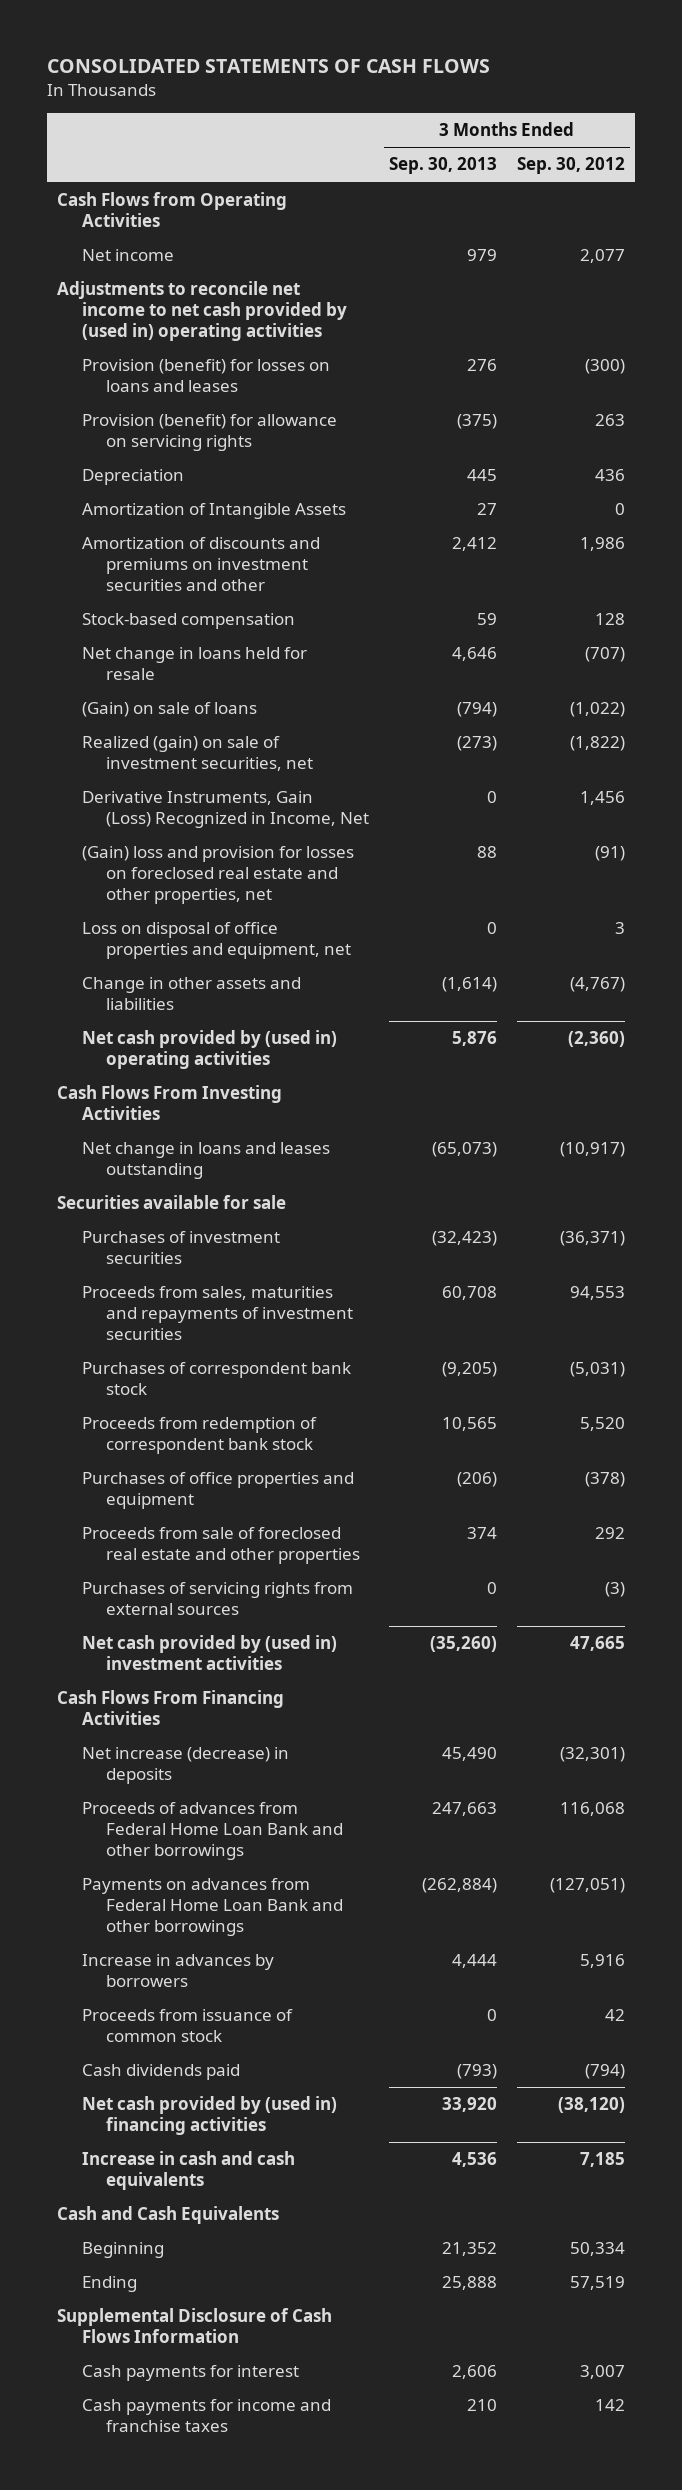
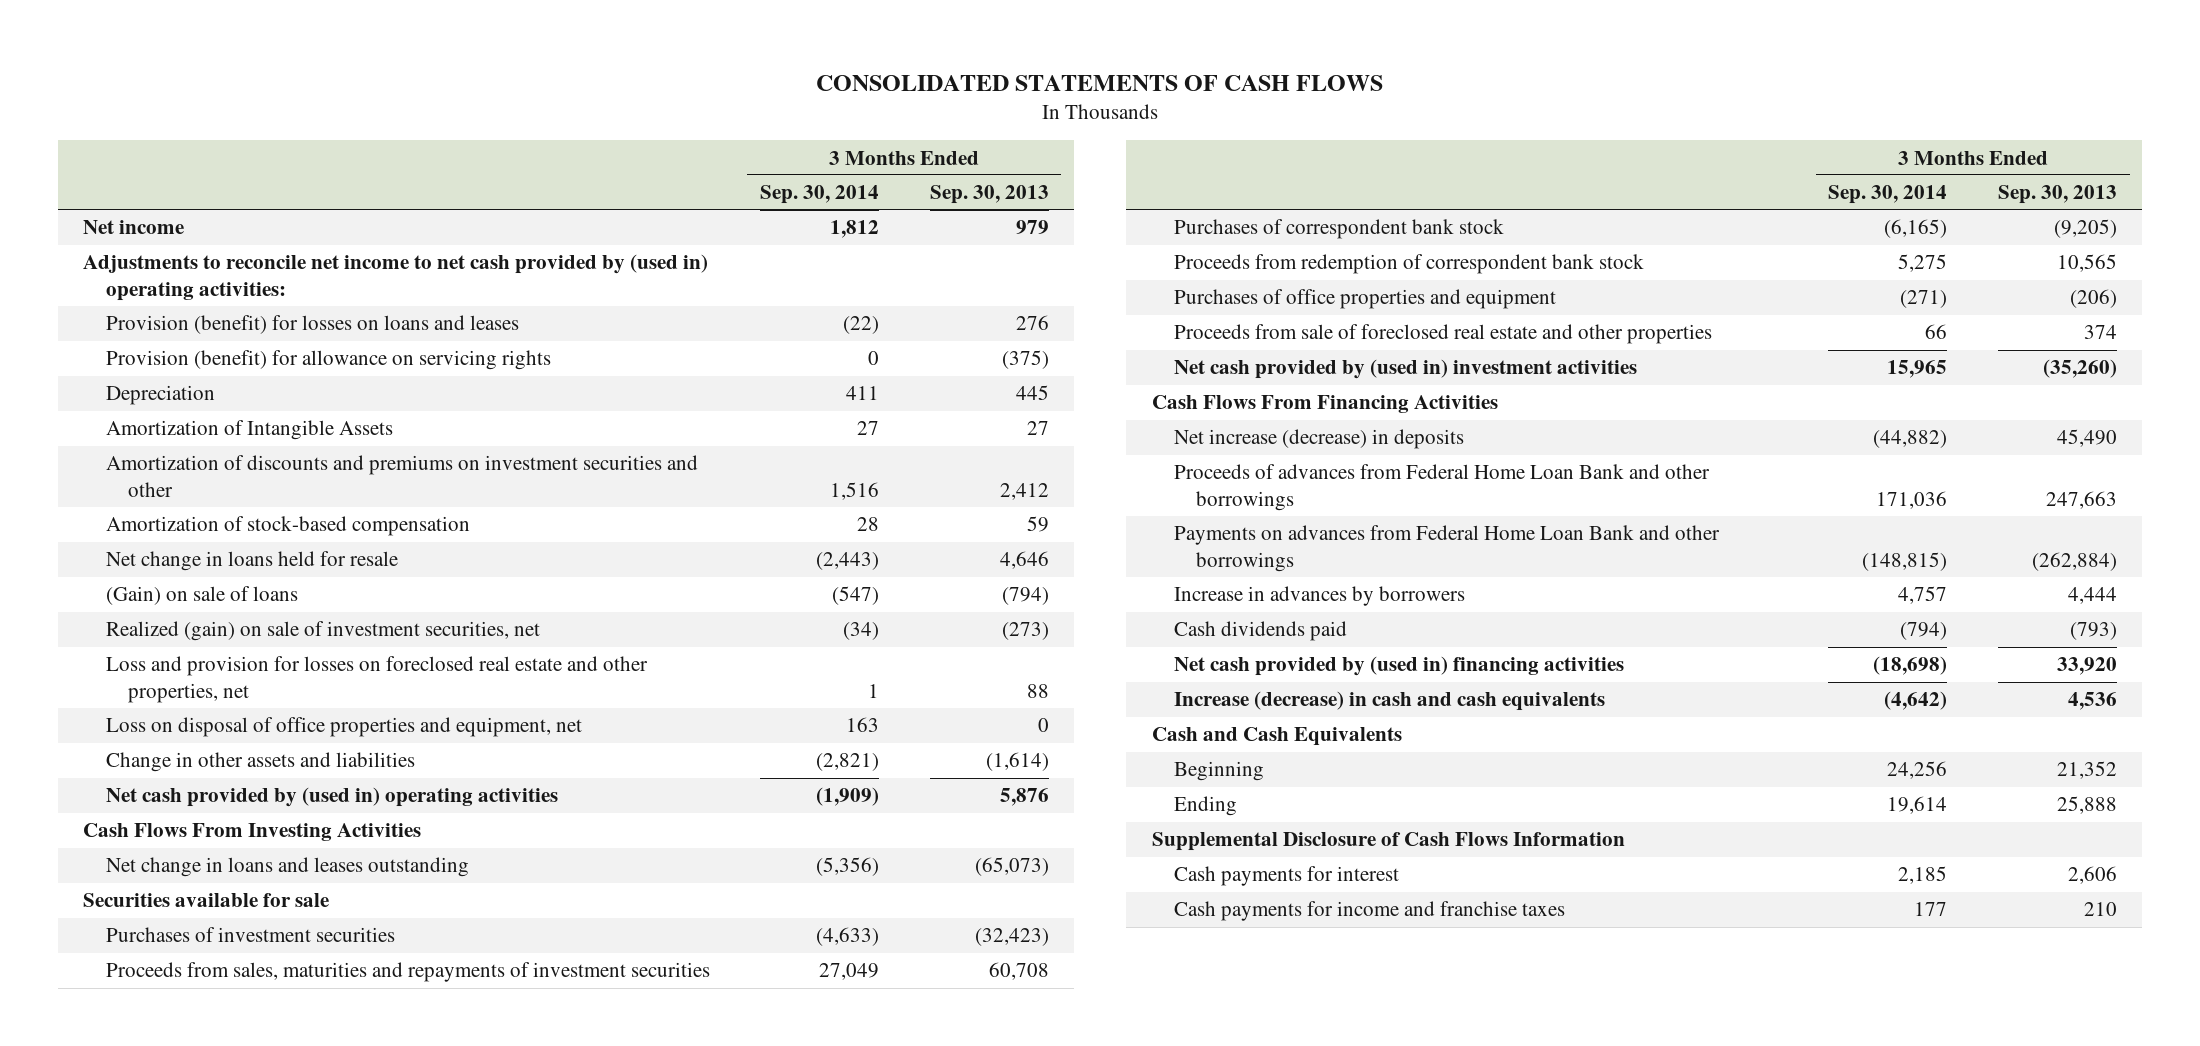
[516,157,625,175] Sep. 30, 2012 -> none
none -> [760,185,880,205] Sep. 30, 2014
[56,192,287,228] Cash Flows from Operating Activities -> none
[56,281,347,342] Adjustments to reconcile net income to net cash provided by (used in) operating activities -> [83,254,709,301] Adjustments to reconcile net income to net cash provided by (used in) operating activities:
[81,613,295,630] Stock-based compensation -> [105,516,470,537] Amortization of stock-based compensation
[81,791,370,829] Derivative Instruments, Gain (Loss) Recognized in Income, Net -> none
[81,846,354,905] (Gain) loss and provision for losses on foreclosed real estate and other properties, net -> [105,656,648,703] Loss and provision for losses on foreclosed real estate and other properties, net
[81,1582,353,1616] Purchases of servicing rights from external sources -> none
[81,2009,293,2043] Proceeds from issuance of common stock -> none
[81,2151,295,2191] Increase in cash and cash equivalents -> [1173,691,1605,712] Increase (decrease) in cash and cash equivalents

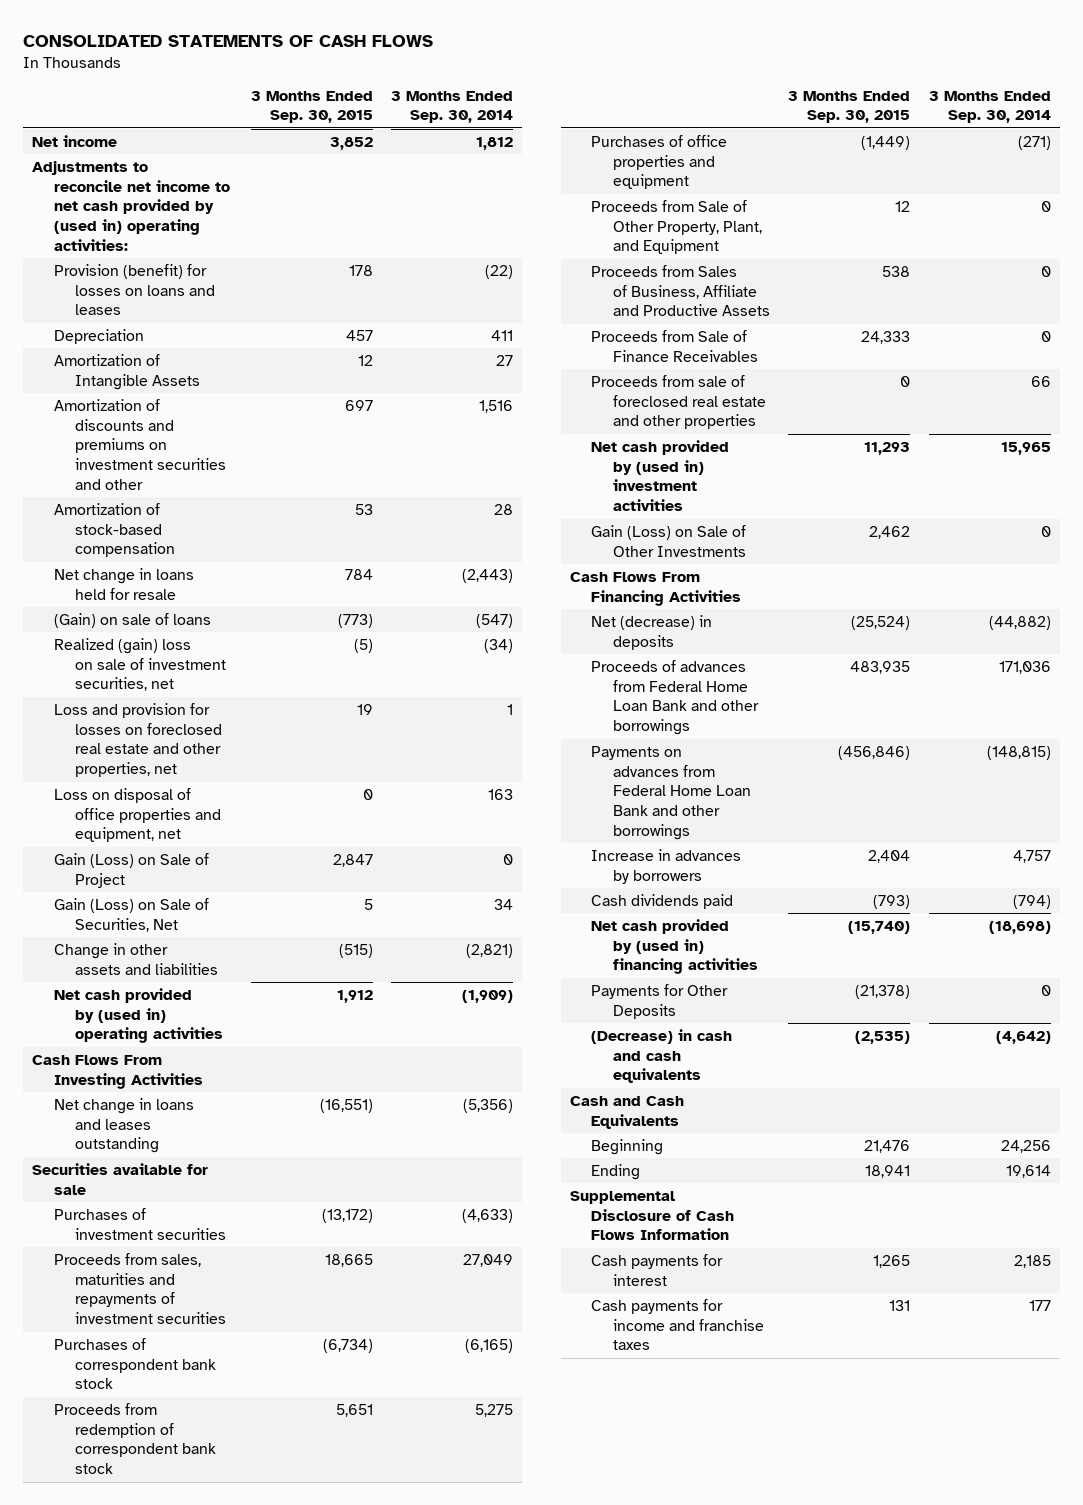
[929,185,1049,205] Sep. 30, 2013 -> none
none -> [250,90,373,124] 3 Months Ended Sep. 30, 2015
[105,350,551,371] Provision (benefit) for allowance on servicing rights -> none
[105,621,540,642] Realized (gain) on sale of investment securities, net -> [53,637,227,692] Realized (gain) loss on sale of investment securities, net
none -> [53,852,209,888] Gain (Loss) on Sale of Project
none -> [53,897,209,932] Gain (Loss) on Sale of Securities, Net
none -> [591,199,762,255] Proceeds from Sale of Other Property, Plant, and Equipment
none -> [591,264,770,317] Proceeds from Sales of Business, Affiliate and Productive Assets
none -> [591,329,758,362] Proceeds from Sale of Finance Receivables
none -> [591,524,747,557] Gain (Loss) on Sale of Other Investments
[1173,429,1464,450] Net increase (decrease) in deposits -> [591,614,713,650] Net (decrease) in deposits
none -> [591,983,729,1019] Payments for Other Deposits
[1173,691,1605,712] Increase (decrease) in cash and cash equivalents -> [591,1028,733,1084] (Decrease) in cash and cash equivalents

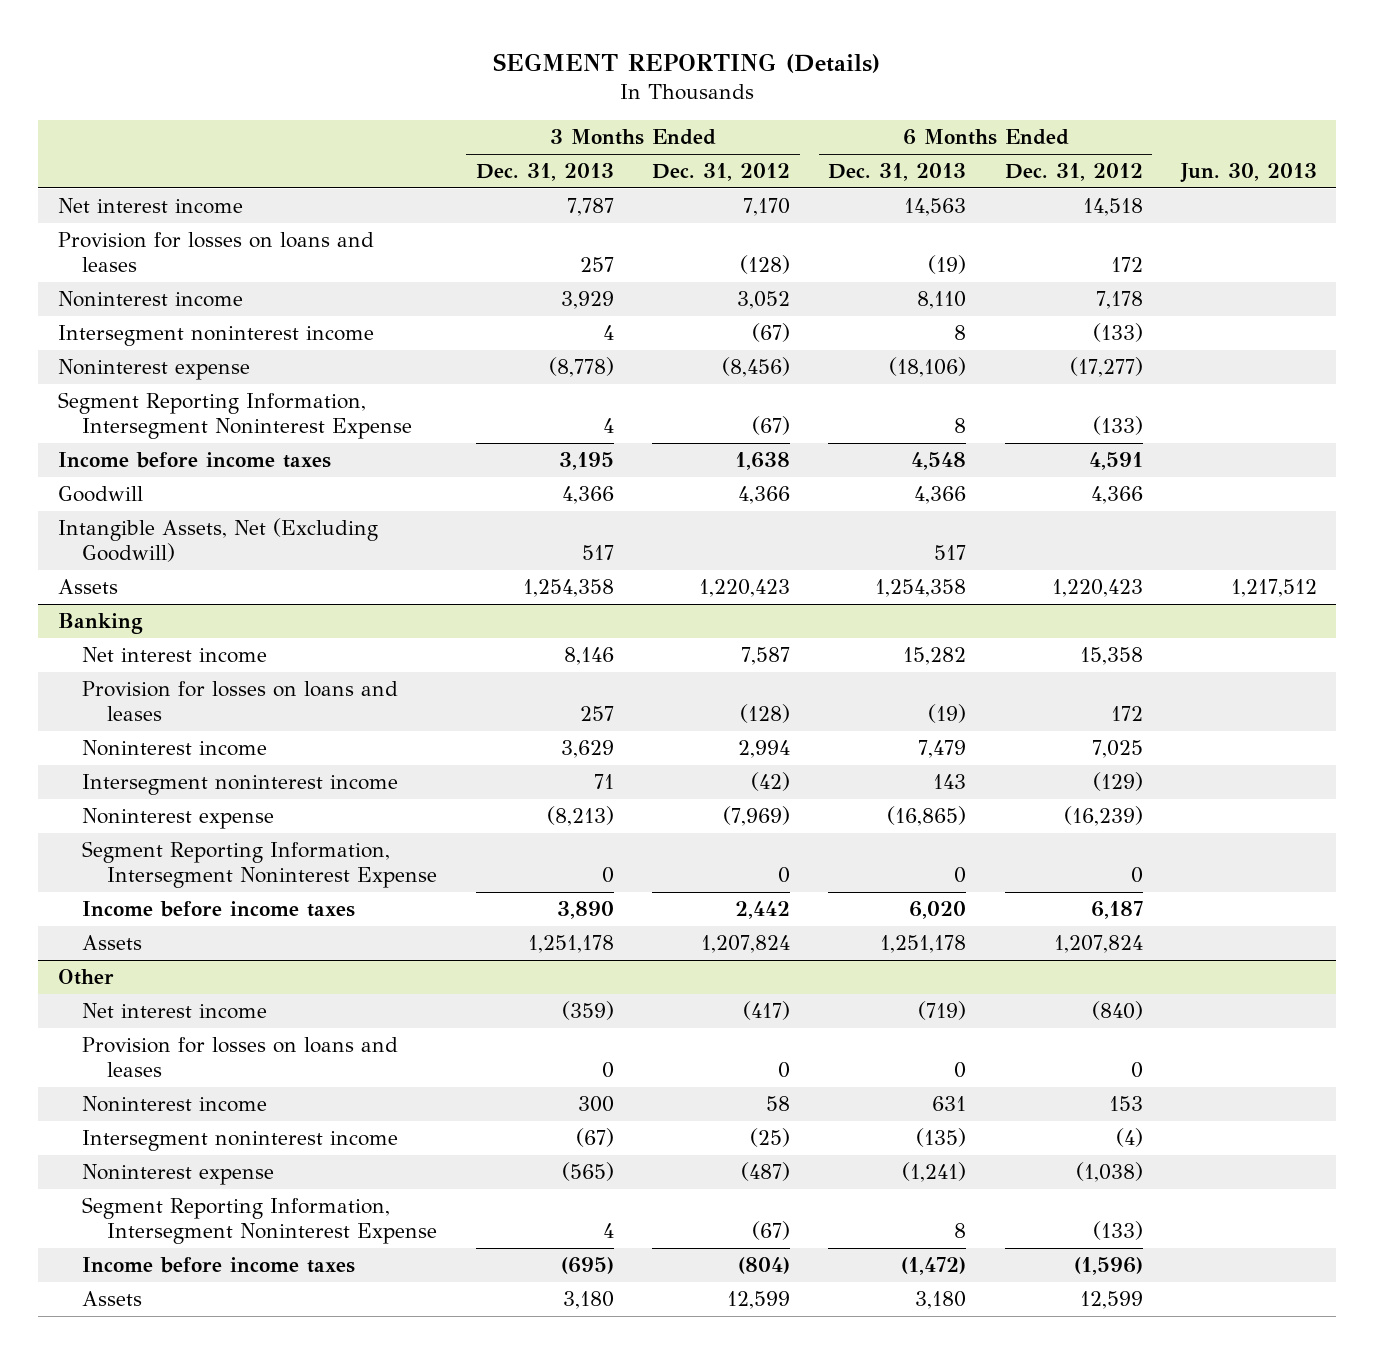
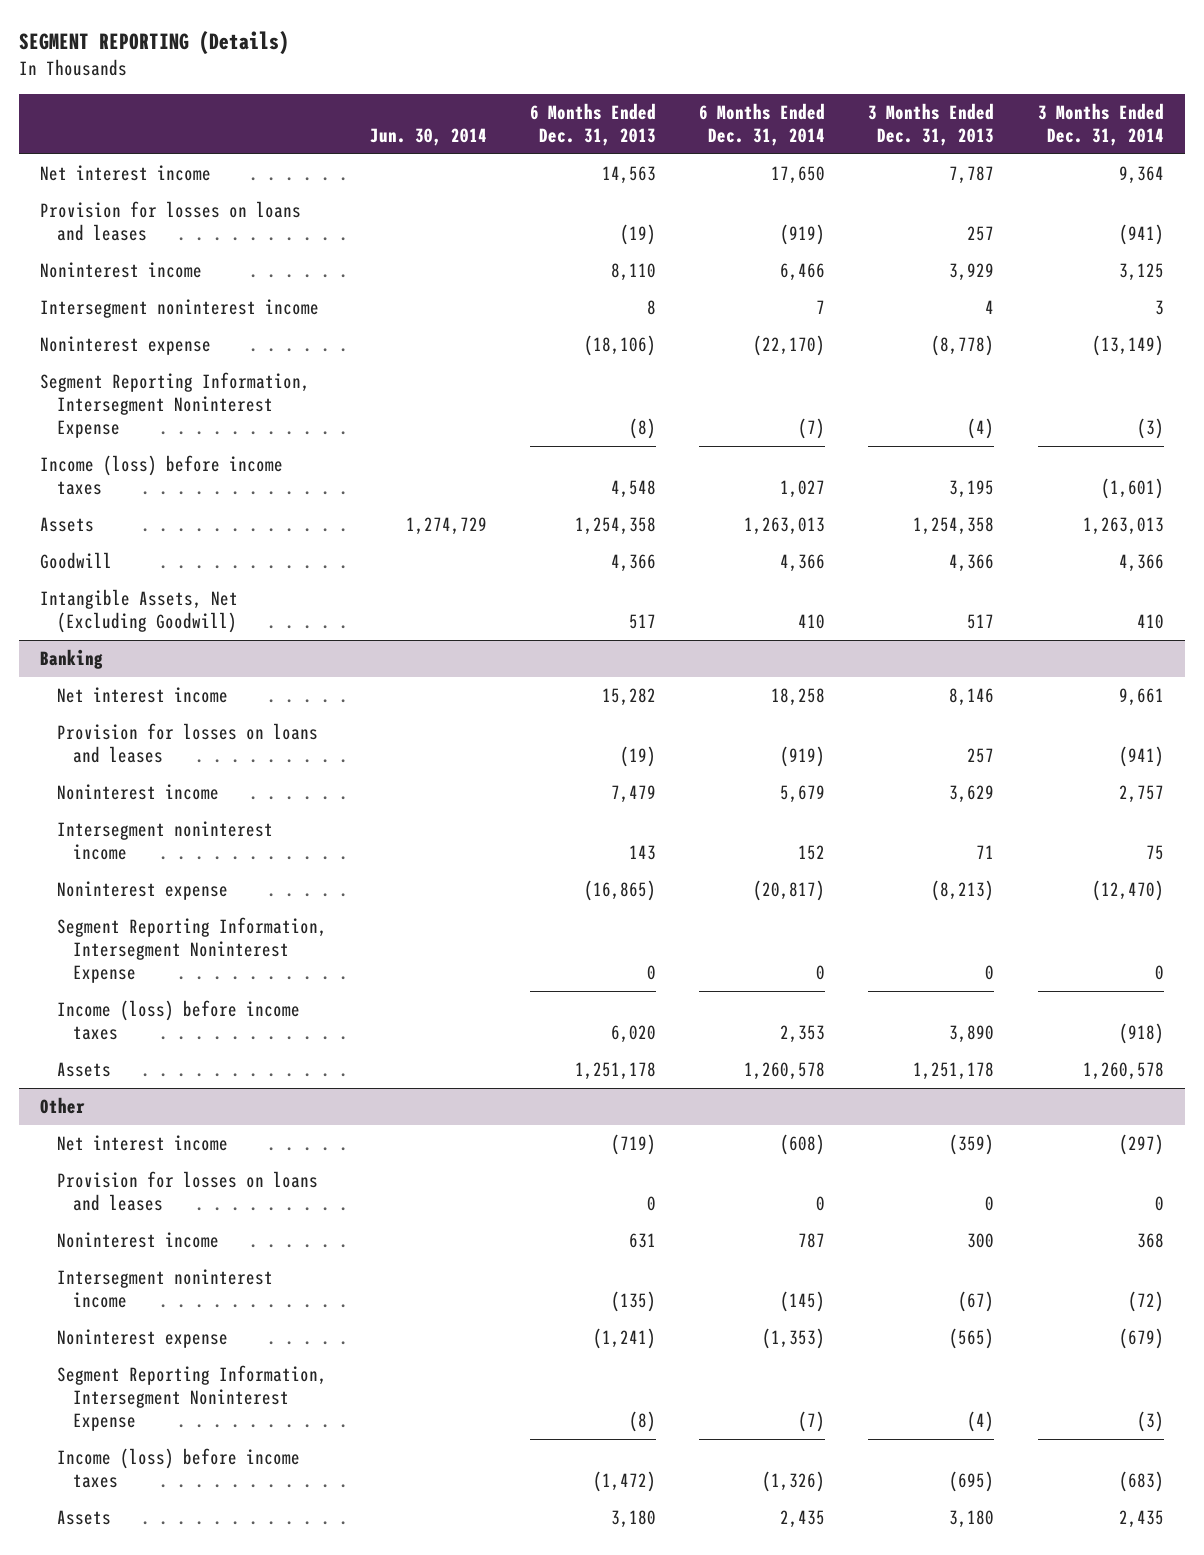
[651,163,790,182] Dec. 31, 2012 -> none
[1004,163,1143,182] Dec. 31, 2012 -> none
[1180,163,1318,184] Jun. 30, 2013 -> none
none -> [370,128,488,147] Jun. 30, 2014
none -> [699,103,826,147] 6 Months Ended Dec. 31, 2014
none -> [1037,103,1164,147] 3 Months Ended Dec. 31, 2014
[602,418,614,434] 4 -> [967,418,995,440] (4)
[954,418,967,434] 8 -> [629,418,657,440] (8)
[57,452,331,469] Income before income taxes -> [40,455,284,496] Income (loss) before income taxes
[57,579,118,595] Assets -> [40,517,95,533] Assets
[82,901,356,918] Income before income taxes -> [56,1000,300,1041] Income (loss) before income taxes
[602,1223,614,1239] 4 -> [967,1411,995,1433] (4)
[954,1223,967,1239] 8 -> [629,1411,657,1433] (8)
[82,1257,356,1274] Income before income taxes -> [56,1448,300,1489] Income (loss) before income taxes

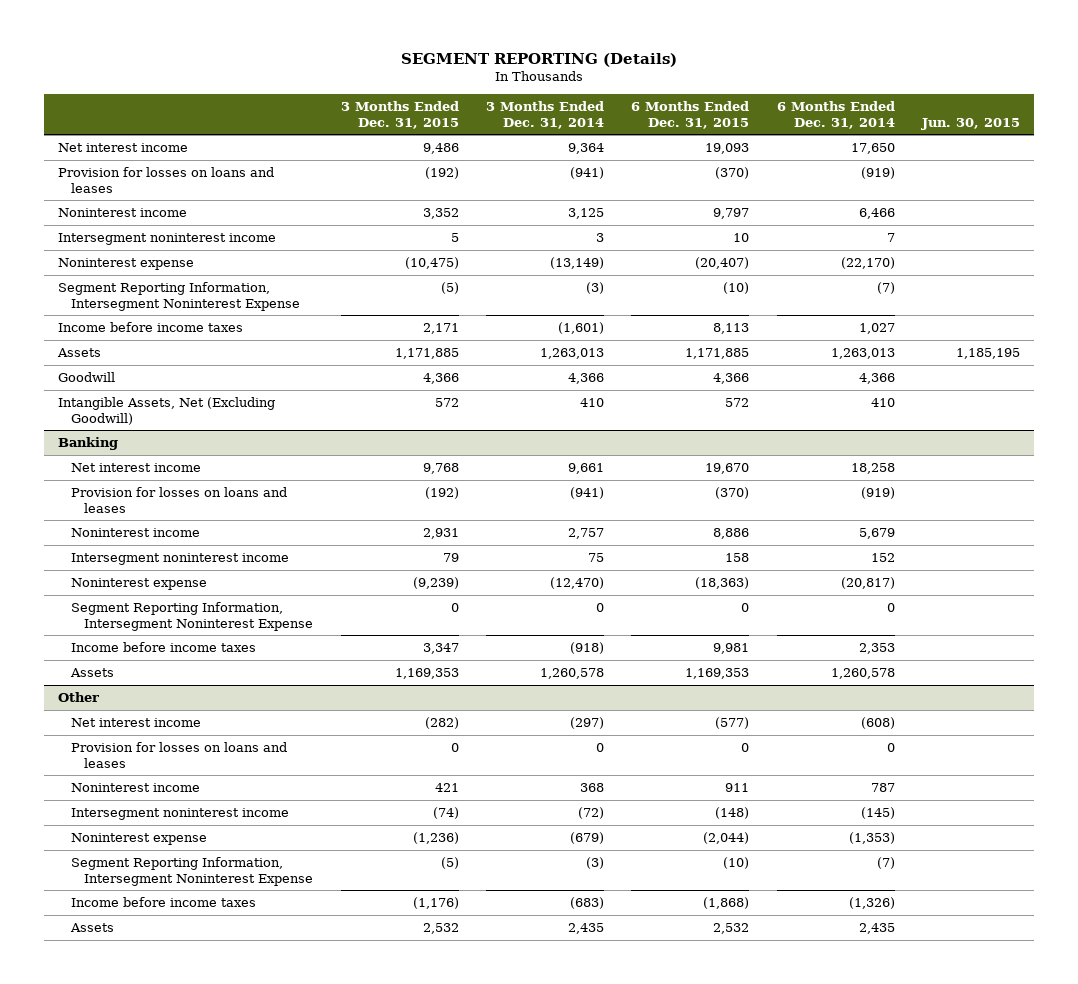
[370,128,488,147] Jun. 30, 2014 -> none
[530,103,657,147] 6 Months Ended Dec. 31, 2013 -> none
[868,103,995,147] 3 Months Ended Dec. 31, 2013 -> none
none -> [340,100,459,129] 3 Months Ended Dec. 31, 2015
none -> [631,100,750,129] 6 Months Ended Dec. 31, 2015
none -> [921,117,1021,130] Jun. 30, 2015
[40,455,284,496] Income (loss) before income taxes -> [58,321,244,332] Income before income taxes
[56,1000,300,1041] Income (loss) before income taxes -> [71,641,257,652] Income before income taxes
[56,1448,300,1489] Income (loss) before income taxes -> [71,896,257,907] Income before income taxes

